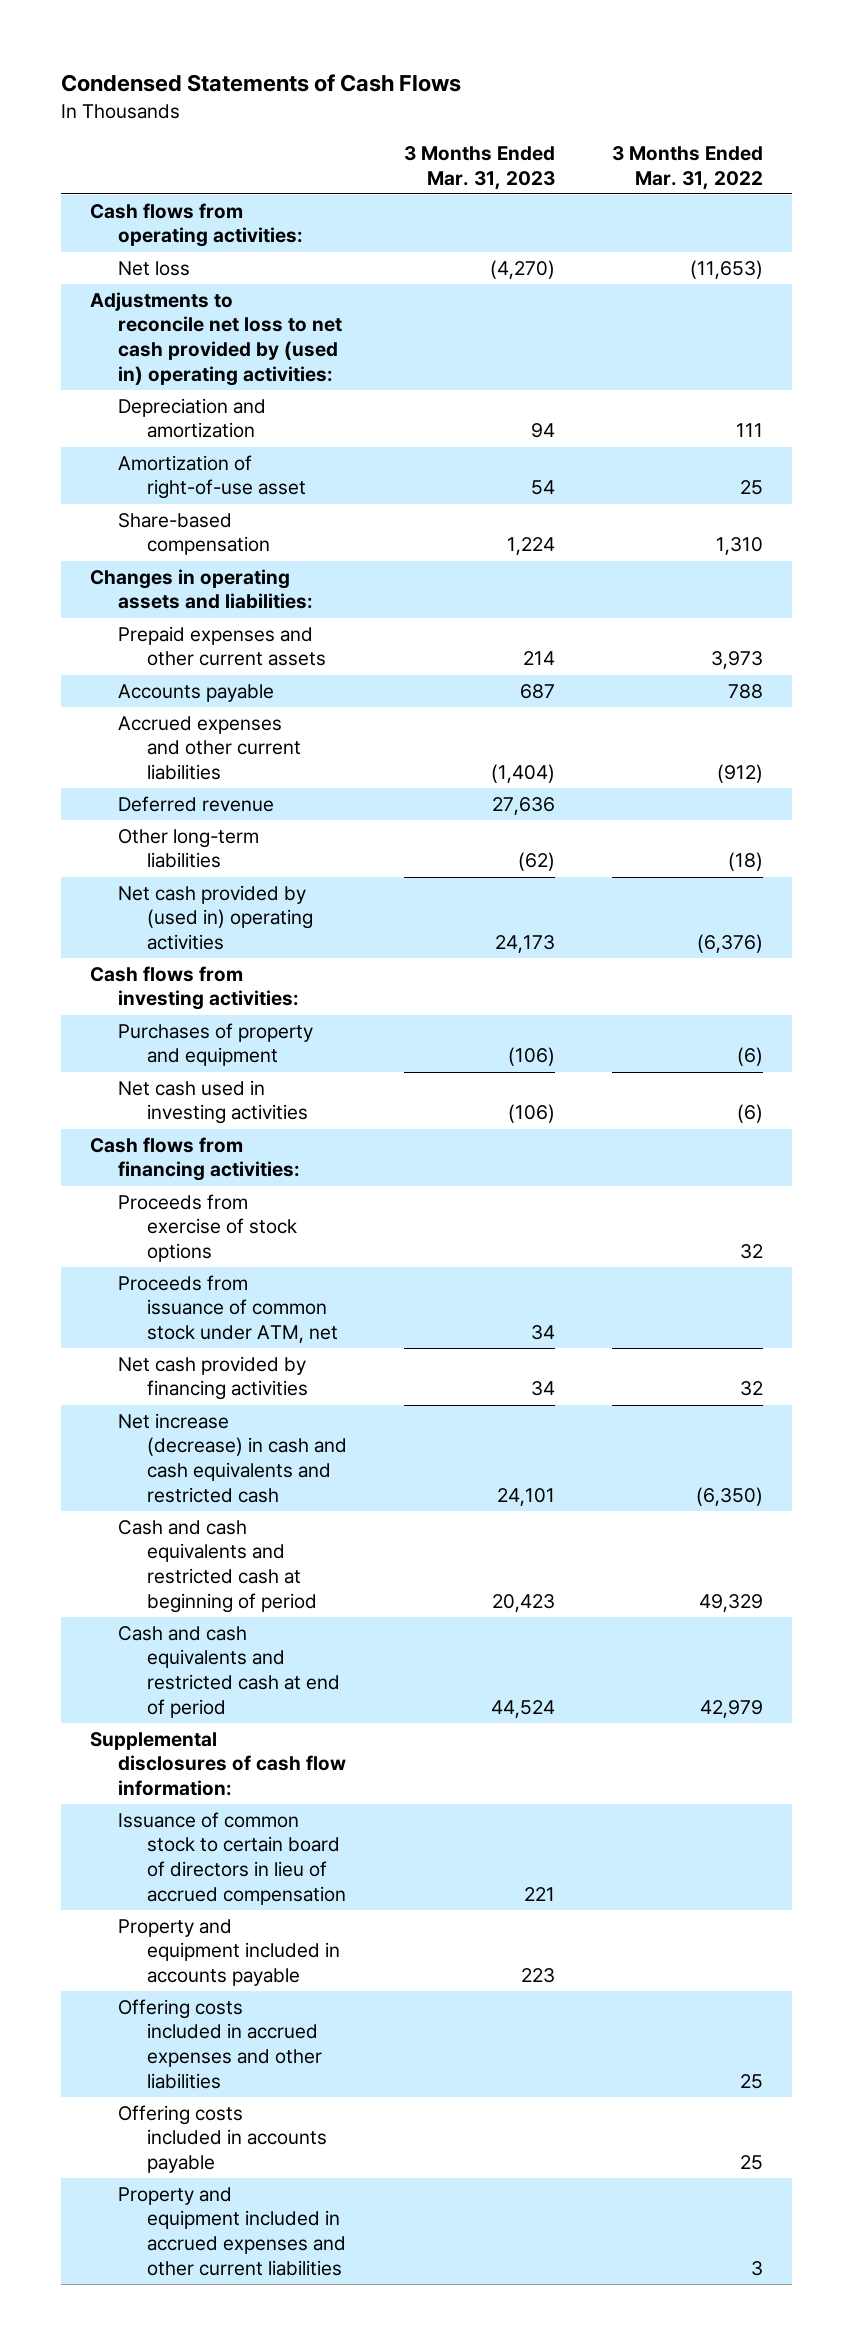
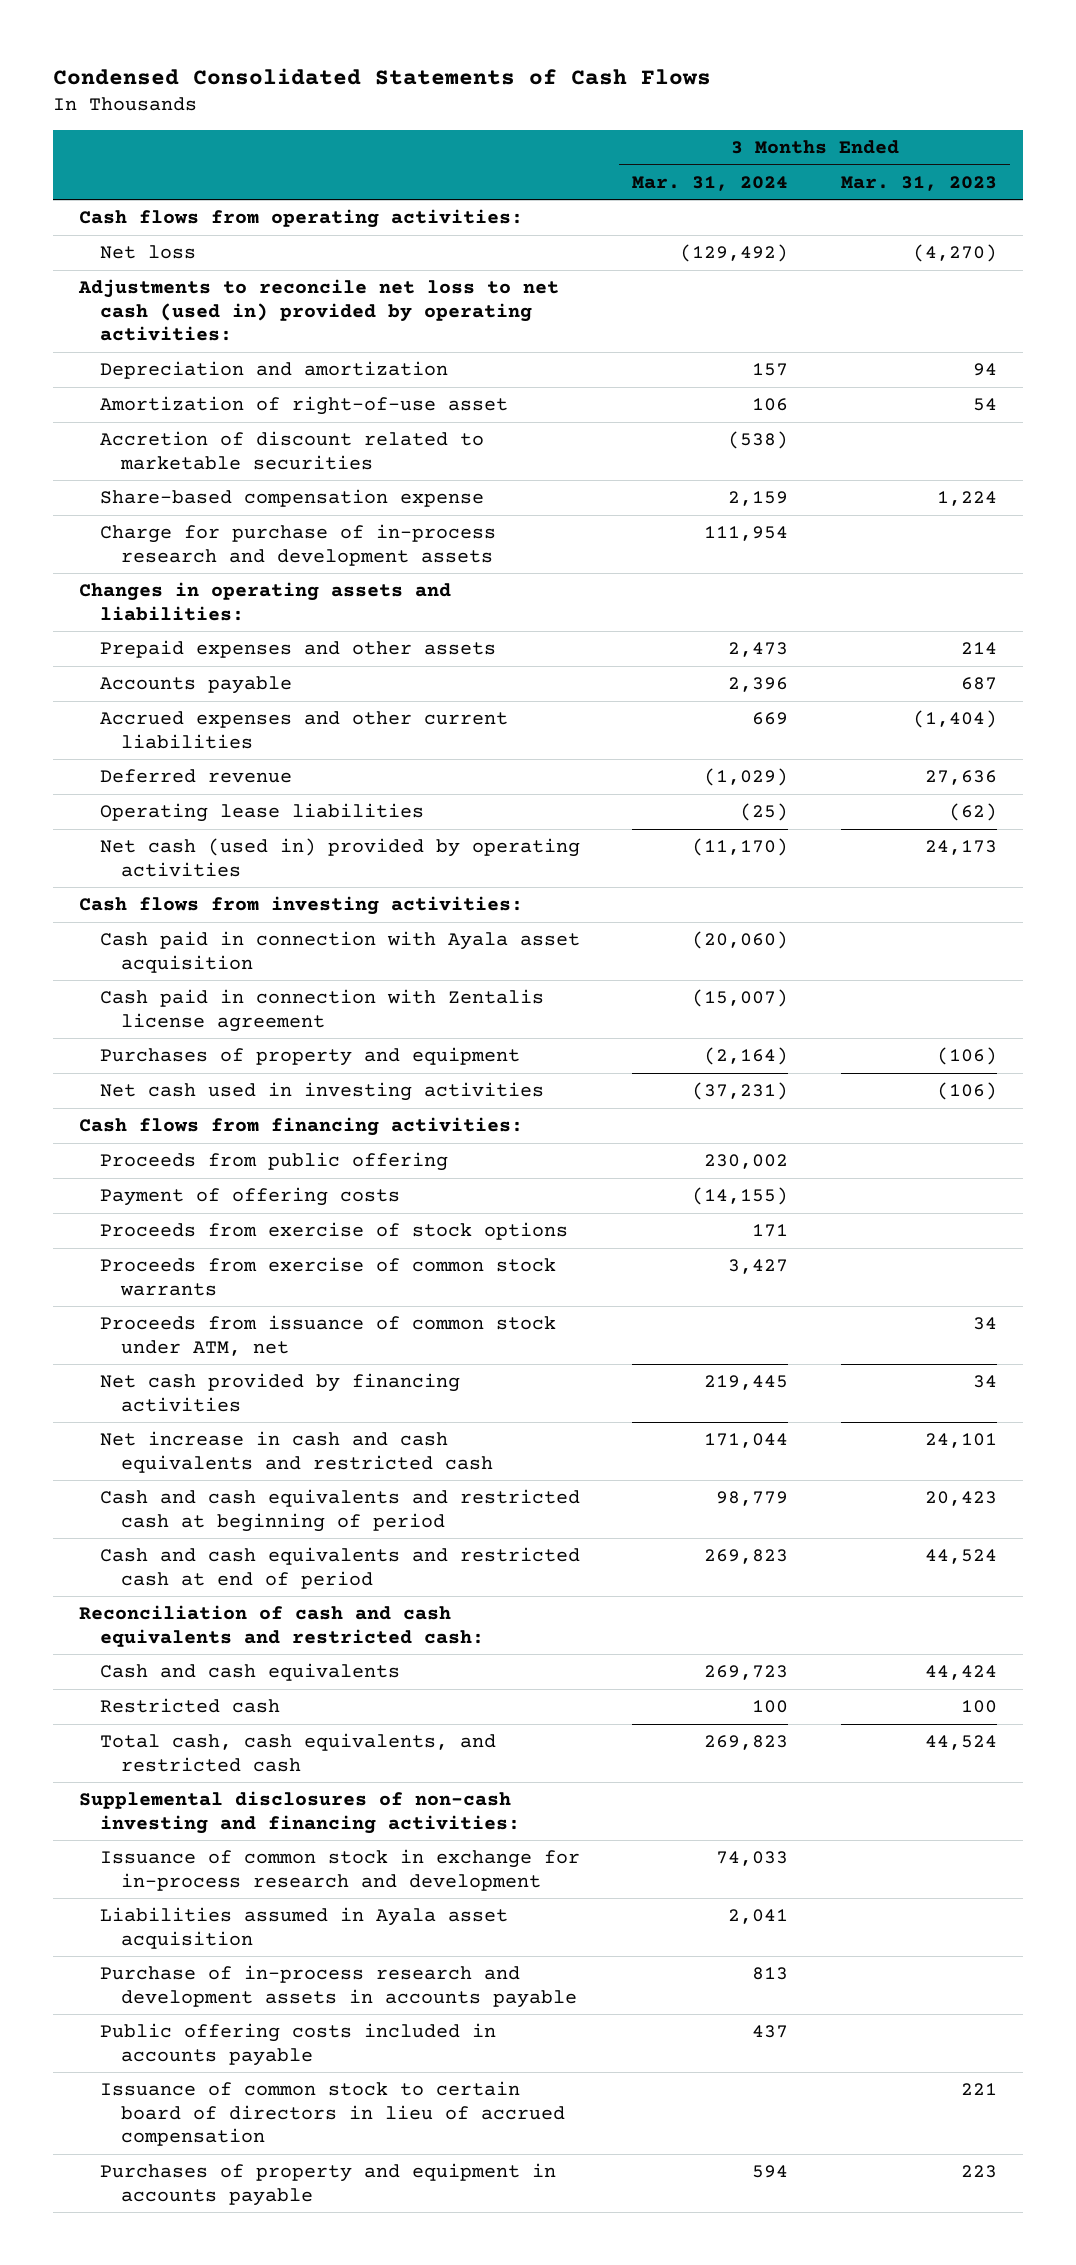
[61,74,462,93] Condensed Statements of Cash Flows -> [52,67,711,85] Condensed Consolidated Statements of Cash Flows
[611,146,763,190] 3 Months Ended Mar. 31, 2022 -> none
none -> [632,175,789,191] Mar. 31, 2024
[89,291,343,386] Adjustments to reconcile net loss to net cash provided by (used in) operating activities: -> [77,279,559,342] Adjustments to reconcile net loss to net cash (used in) provided by operating activities:
none -> [100,431,485,470] Accretion of discount related to marketable securities
[118,512,270,556] Share-based compensation -> [100,489,485,508] Share-based compensation expense
none -> [100,524,497,566] Charge for purchase of in-process research and development assets
[118,625,326,667] Prepaid expenses and other current assets -> [100,640,497,659] Prepaid expenses and other assets
[118,828,260,869] Other long-term liabilities -> none
none -> [100,803,425,823] Operating lease liabilities
[118,884,313,951] Net cash provided by (used in) operating activities -> [100,838,581,877] Net cash (used in) provided by operating activities
none -> [100,931,581,973] Cash paid in connection with Ayala asset acquisition
none -> [100,989,545,1032] Cash paid in connection with Zentalis license agreement
none -> [100,1152,449,1172] Proceeds from public offering
none -> [100,1187,401,1207] Payment of offering costs
none -> [100,1257,557,1296] Proceeds from exercise of common stock warrants
[118,1412,347,1503] Net increase (decrease) in cash and cash equivalents and restricted cash -> [100,1431,494,1473] Net increase in cash and cash equivalents and restricted cash
[89,1731,347,1797] Supplemental disclosures of cash flow information: -> none
none -> [78,1605,485,1647] Reconciliation of cash and cash equivalents and restricted cash:
none -> [100,1663,401,1682] Cash and cash equivalents
none -> [100,1698,281,1714] Restricted cash
none -> [100,1733,497,1772] Total cash, cash equivalents, and restricted cash
none -> [78,1791,521,1834] Supplemental disclosures of non-cash investing and financing activities:
none -> [100,1849,581,1891] Issuance of common stock in exchange for in-process research and development
none -> [100,1907,509,1949] Liabilities assumed in Ayala asset acquisition
none -> [100,1965,578,2008] Purchase of in-process research and development assets in accounts payable
none -> [100,2023,497,2066] Public offering costs included in accounts payable
[118,1998,322,2089] Offering costs included in accrued expenses and other liabilities -> none
[118,2104,327,2174] Offering costs included in accounts payable -> none
[118,2186,346,2276] Property and equipment included in accrued expenses and other current liabilities -> none
[118,1918,340,1987] Property and equipment included in accounts payable -> [100,2163,557,2206] Purchases of property and equipment in accounts payable

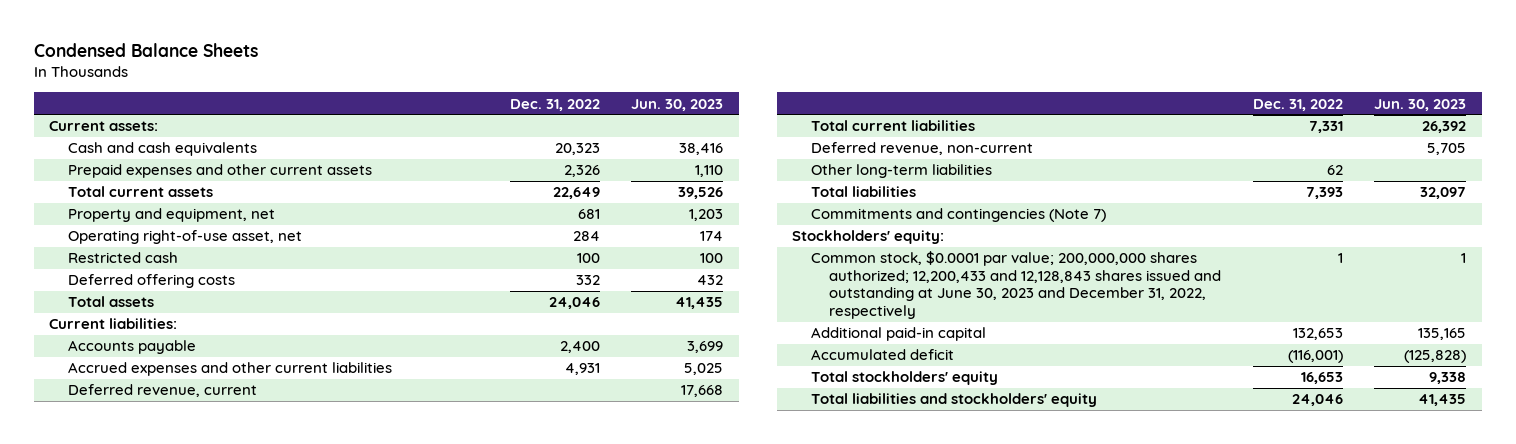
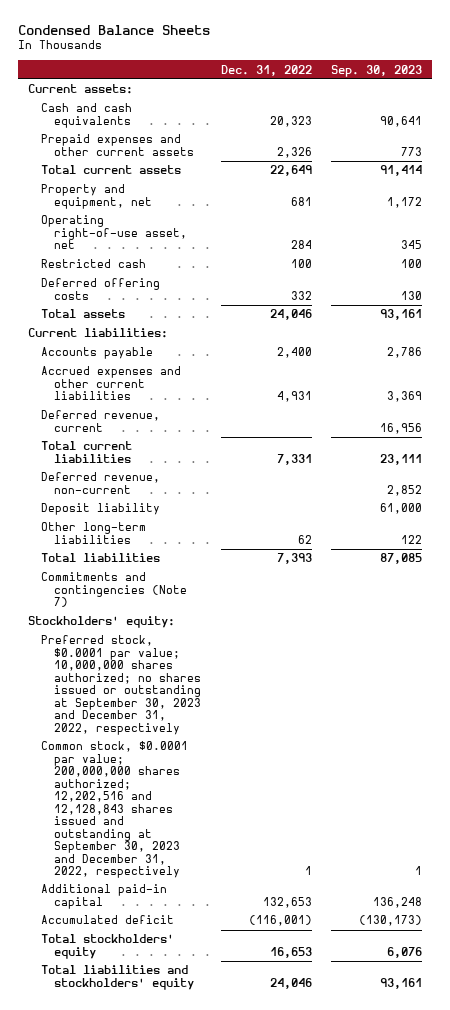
[631,98,724,111] Jun. 30, 2023 -> none
none -> [331,64,423,77] Sep. 30, 2023
none -> [40,503,160,516] Deposit liability
none -> [40,635,201,735] Preferred stock, $0.0001 par value; 10,000,000 shares authorized; no shares issued or outstanding at September 30, 2023 and December 31, 2022, respectively
[810,251,1222,319] Common stock, $0.0001 par value; 200,000,000 shares authorized; 12,200,433 and 12,128,843 shares issued and outstanding at June 30, 2023 and December 31, 2022, respectively -> [40,741,188,879] Common stock, $0.0001 par value; 200,000,000 shares authorized; 12,202,516 and 12,128,843 shares issued and outstanding at September 30, 2023 and December 31, 2022, respectively

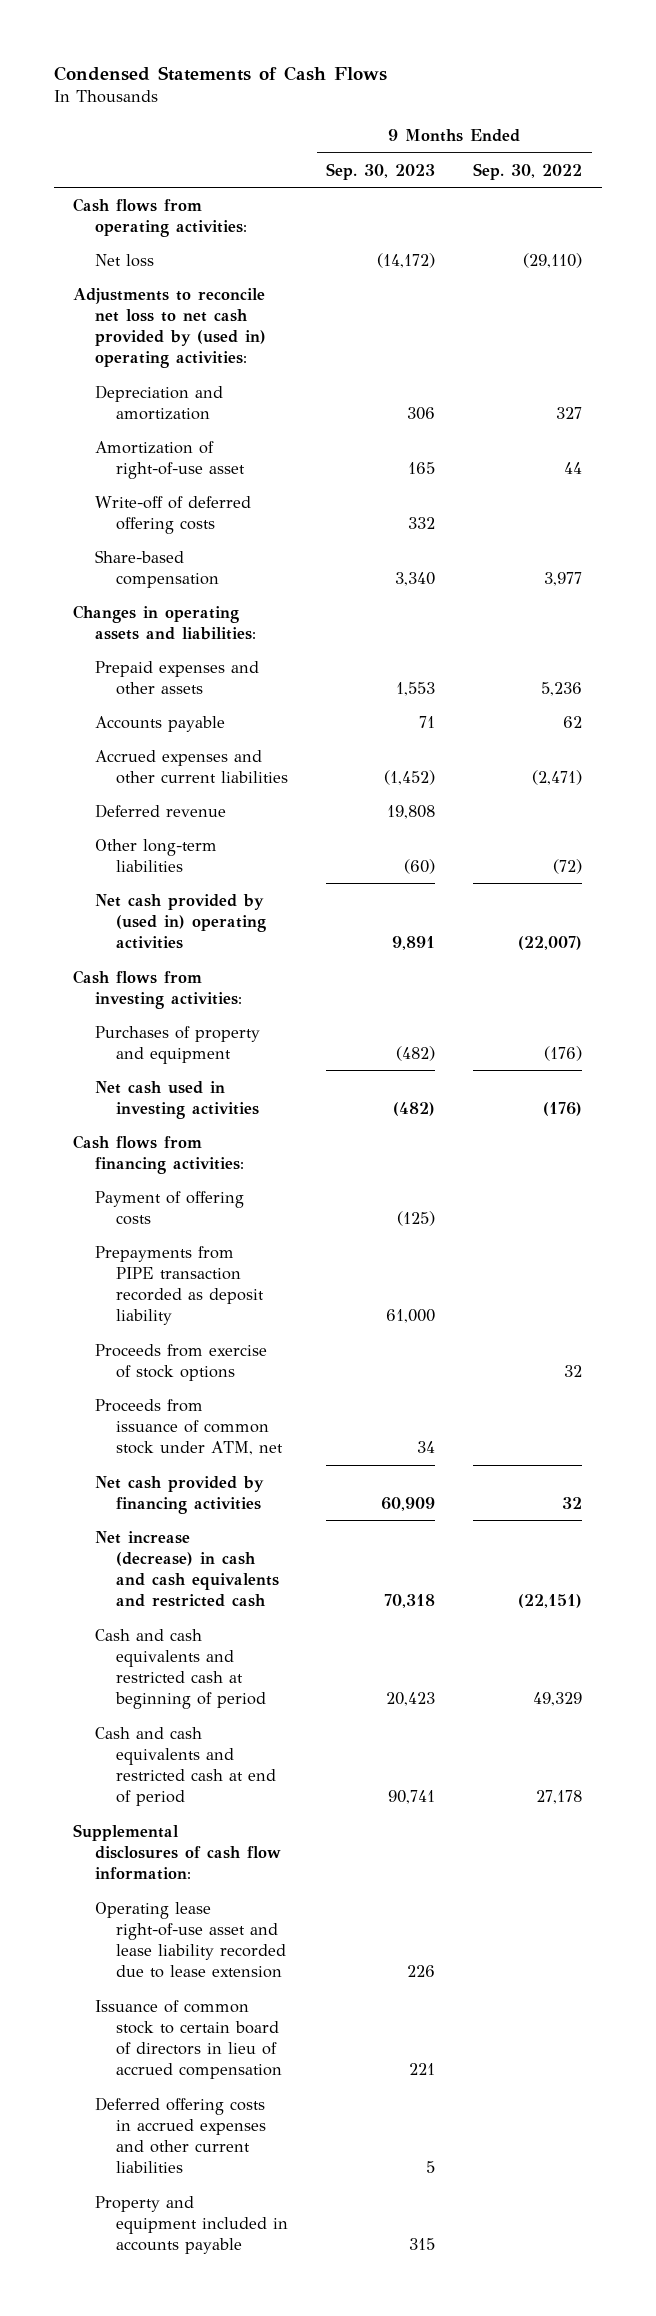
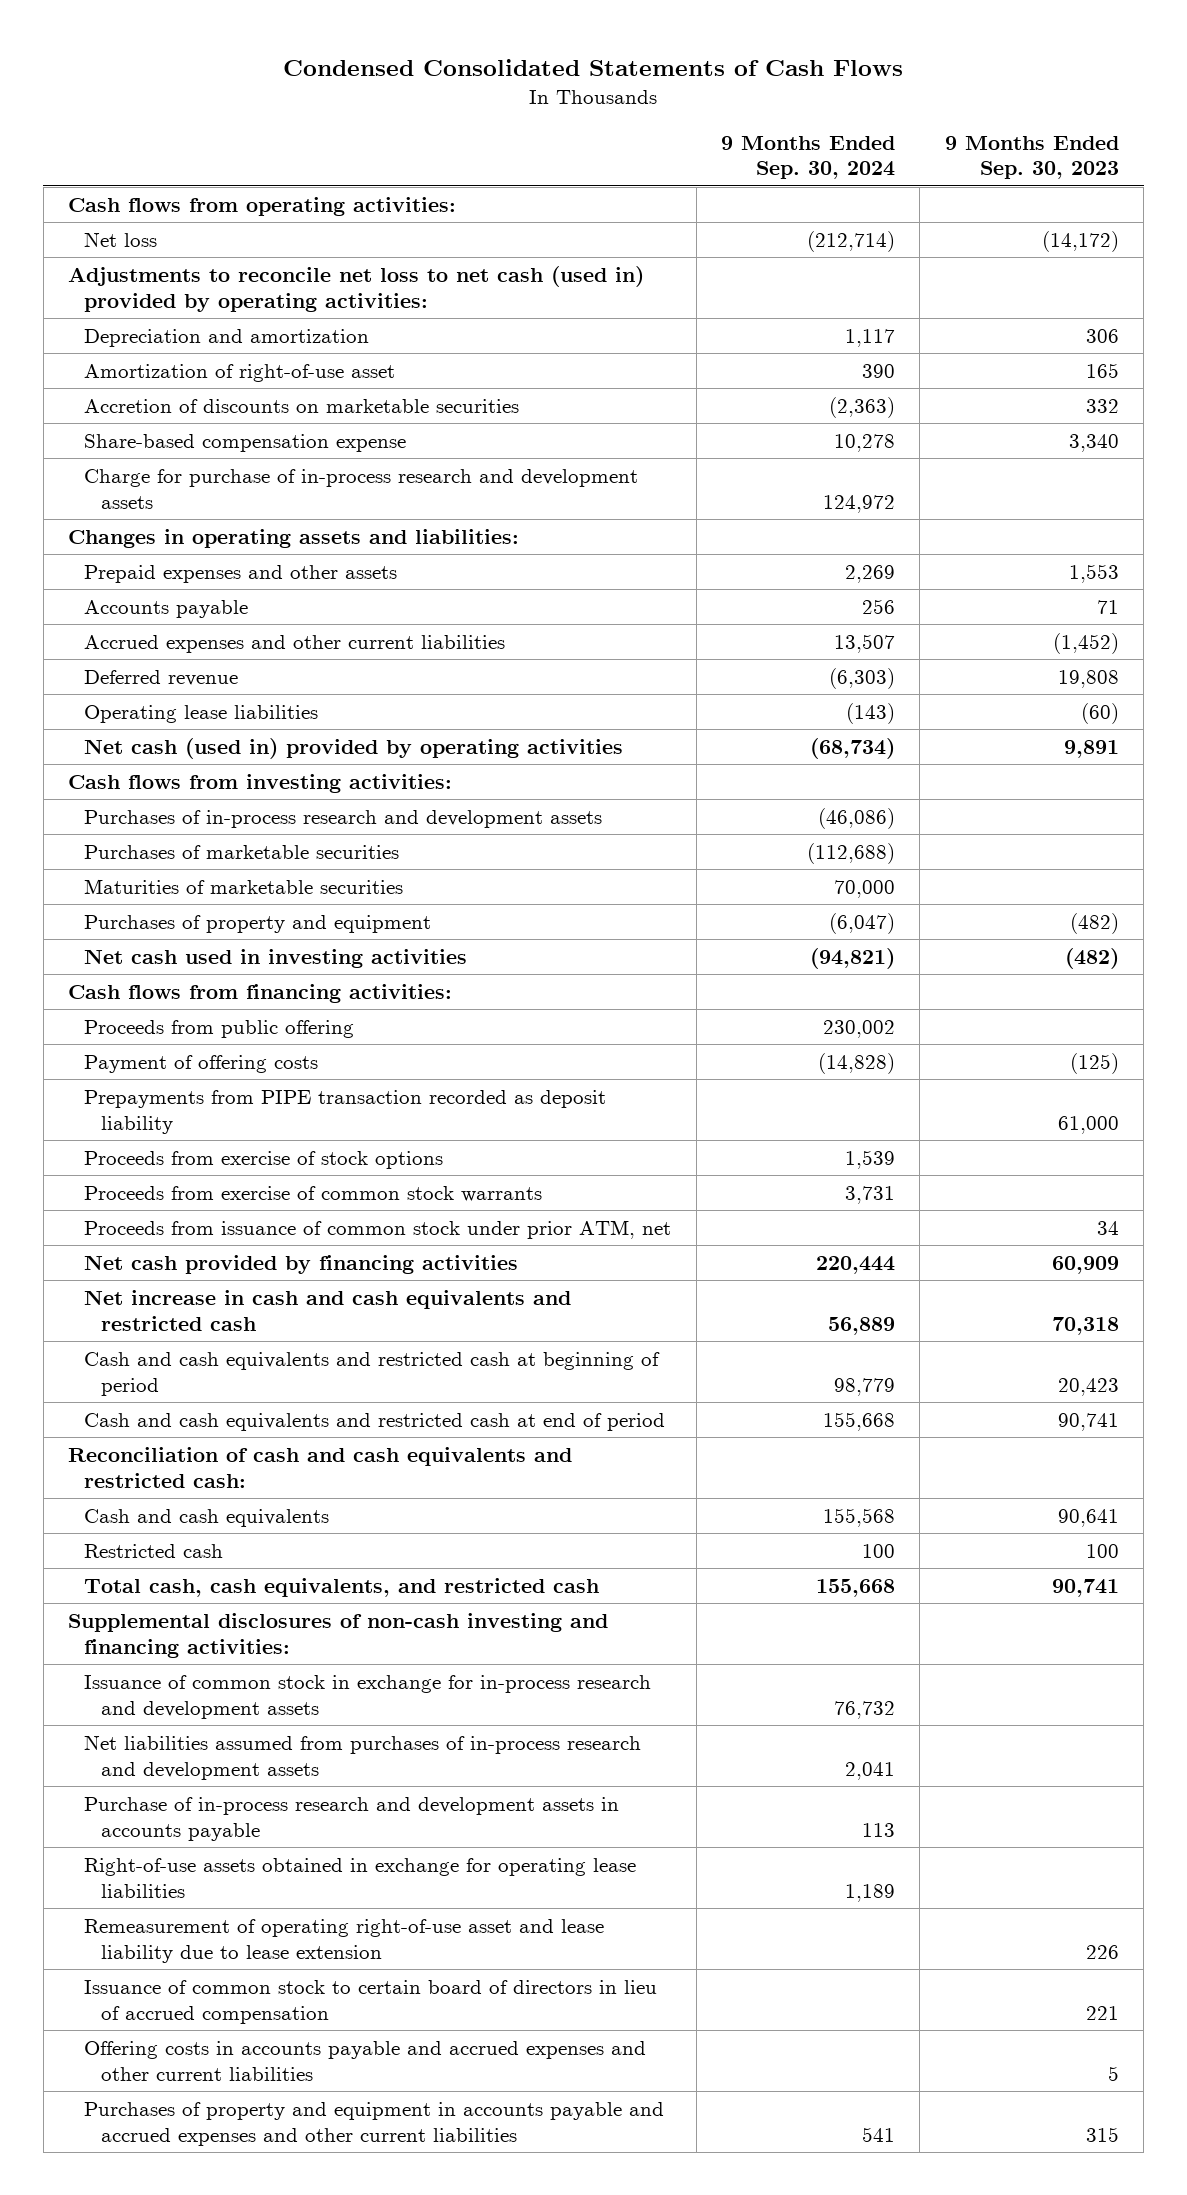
[54,65,388,81] Condensed Statements of Cash Flows -> [283,58,904,76] Condensed Consolidated Statements of Cash Flows
[473,162,583,180] Sep. 30, 2022 -> none
none -> [721,135,896,180] 9 Months Ended Sep. 30, 2024
[73,287,266,369] Adjustments to reconcile net loss to net cash provided by (used in) operating activities: -> [68,265,645,312] Adjustments to reconcile net loss to net cash (used in) provided by operating activities:
[94,495,251,534] Write-off of deferred offering costs -> [84,398,520,413] Accretion of discounts on marketable securities
[94,549,219,588] Share-based compensation -> [84,433,407,452] Share-based compensation expense
none -> [84,468,639,509] Charge for purchase of in-process research and development assets
[94,838,217,872] Other long-term liabilities -> none
none -> [84,704,319,723] Operating lease liabilities
[94,893,266,950] Net cash provided by (used in) operating activities -> [84,737,624,759] Net cash (used in) provided by operating activities
none -> [84,809,603,828] Purchases of in-process research and development assets
none -> [84,844,400,859] Purchases of marketable securities
none -> [84,878,404,894] Maturities of marketable securities
none -> [84,1019,355,1038] Proceeds from public offering
none -> [84,1185,543,1202] Proceeds from exercise of common stock warrants
[94,1398,283,1456] Proceeds from issuance of common stock under ATM, net -> [84,1219,672,1239] Proceeds from issuance of common stock under prior ATM, net
[94,1530,279,1608] Net increase (decrease) in cash and cash equivalents and restricted cash -> [84,1289,572,1331] Net increase in cash and cash equivalents and restricted cash
[73,1823,281,1881] Supplemental disclosures of cash flow information: -> none
none -> [68,1446,573,1488] Reconciliation of cash and cash equivalents and restricted cash:
none -> [84,1508,330,1527] Cash and cash equivalents
none -> [84,1543,224,1558] Restricted cash
none -> [84,1577,600,1597] Total cash, cash equivalents, and restricted cash
none -> [68,1612,609,1658] Supplemental disclosures of non-cash investing and financing activities:
none -> [84,1674,652,1719] Issuance of common stock in exchange for in-process research and development assets
none -> [84,1734,642,1780] Net liabilities assumed from purchases of in-process research and development assets
none -> [84,1796,620,1841] Purchase of in-process research and development assets in accounts payable
none -> [84,1857,637,1898] Right-of-use assets obtained in exchange for operating lease liabilities
[94,1901,286,1979] Operating lease right-of-use asset and lease liability recorded due to lease extension -> [84,1918,605,1963] Remeasurement of operating right-of-use asset and lease liability due to lease extension
[94,2096,266,2174] Deferred offering costs in accrued expenses and other current liabilities -> [84,2040,647,2081] Offering costs in accounts payable and accrued expenses and other current liabilities
[94,2195,288,2255] Property and equipment included in accounts payable -> [84,2101,665,2146] Purchases of property and equipment in accounts payable and accrued expenses and other current liabilities

